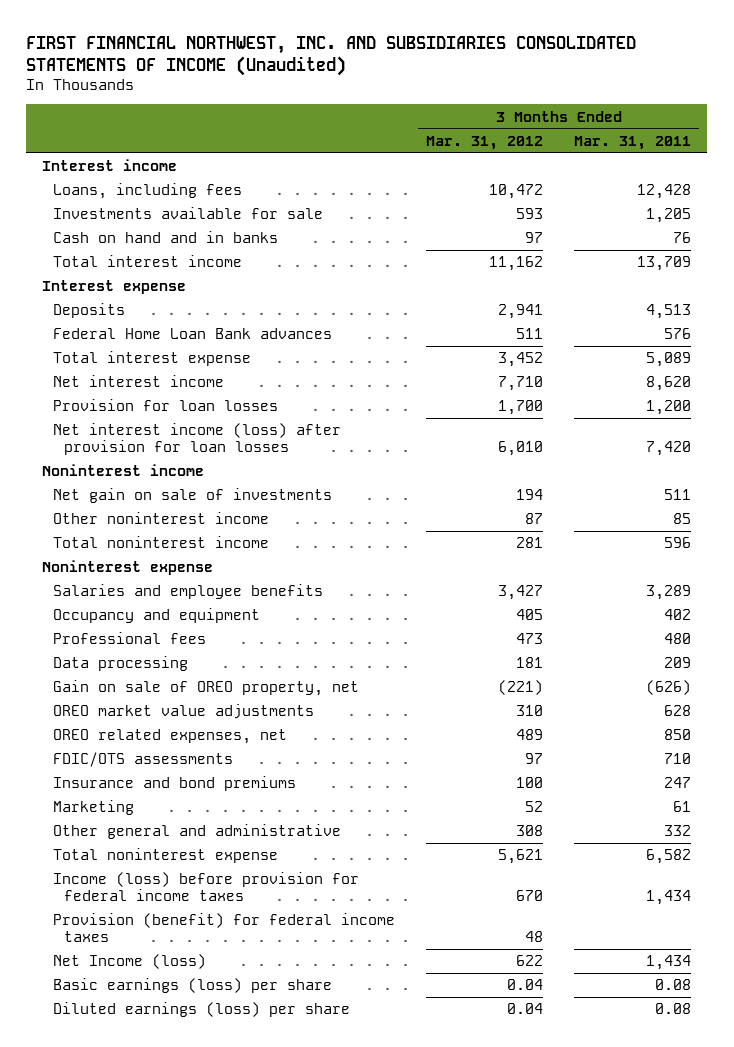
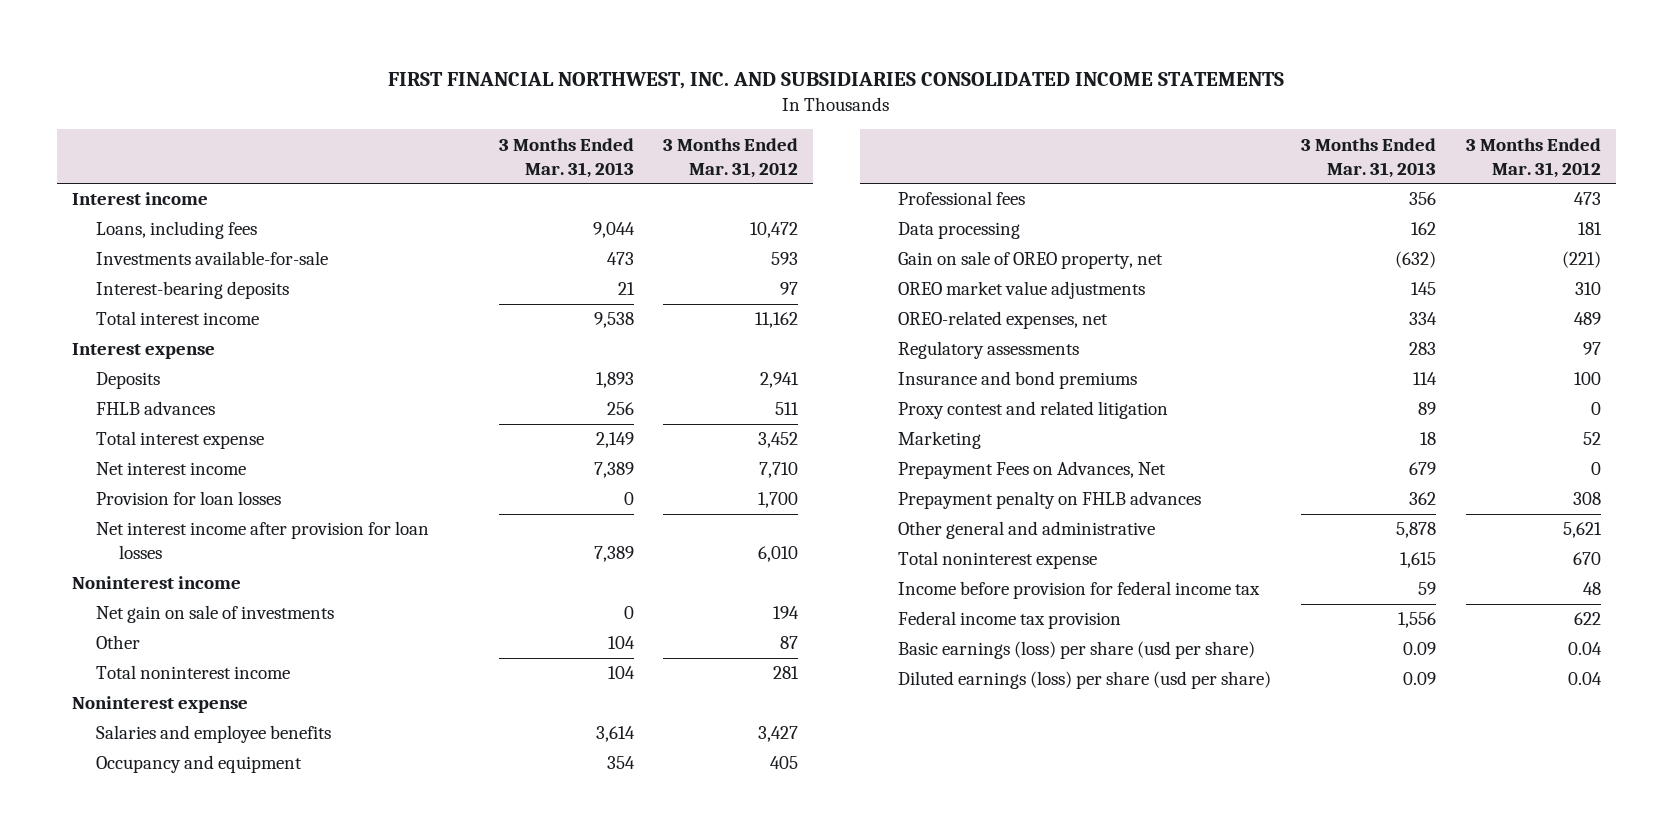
[26,35,637,76] FIRST FINANCIAL NORTHWEST, INC. AND SUBSIDIARIES CONSOLIDATED STATEMENTS OF INCOME (Unaudited) -> [388,71,1285,89] FIRST FINANCIAL NORTHWEST, INC. AND SUBSIDIARIES CONSOLIDATED INCOME STATEMENTS
[574,135,692,150] Mar. 31, 2011 -> none
none -> [498,137,634,178] 3 Months Ended Mar. 31, 2013
[52,207,323,220] Investments available for sale -> [95,251,328,266] Investments available-for-sale
[52,231,278,244] Cash on hand and in banks -> [95,281,289,300] Interest-bearing deposits
[52,328,332,340] Federal Home Loan Bank advances -> [95,401,215,416] FHLB advances
[52,423,341,456] Net interest income (loss) after provision for loan losses -> [95,521,429,560] Net interest income after provision for loan losses
[52,512,269,525] Other noninterest income -> [95,635,140,650] Other
[52,729,287,745] OREO related expenses, net -> [898,311,1109,330] OREO-related expenses, net
[52,752,233,768] FDIC/OTS assessments -> [898,341,1080,360] Regulatory assessments
none -> [898,401,1169,420] Proxy contest and related litigation
[52,872,359,902] Income (loss) before provision for federal income taxes -> none
none -> [898,461,1167,480] Prepayment Fees on Advances, Net
none -> [898,491,1202,510] Prepayment penalty on FHLB advances
[516,825,544,837] 308 -> [1562,522,1602,539] 5,621
[498,849,544,865] 5,621 -> [1572,552,1601,566] 670
[52,913,395,943] Provision (benefit) for federal income taxes -> [898,581,1261,600] Income before provision for federal income tax
[52,954,206,970] Net Income (loss) -> [898,611,1122,630] Federal income tax provision
[52,978,332,994] Basic earnings (loss) per share -> [898,641,1256,660] Basic earnings (loss) per share (usd per share)
[52,1002,350,1018] Diluted earnings (loss) per share -> [898,671,1272,690] Diluted earnings (loss) per share (usd per share)

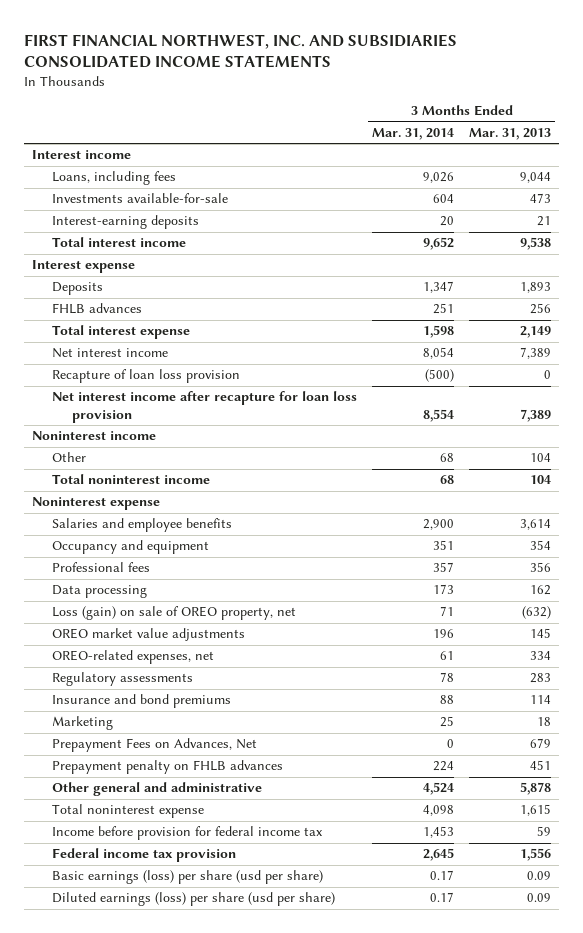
[663,137,799,178] 3 Months Ended Mar. 31, 2012 -> none
none -> [372,128,455,141] Mar. 31, 2014
[95,281,289,300] Interest-bearing deposits -> [51,215,199,230] Interest-earning deposits
[95,491,281,506] Provision for loan losses -> [51,369,240,384] Recapture of loan loss provision
[95,521,429,560] Net interest income after provision for loan losses -> [51,391,357,424] Net interest income after recapture for loan loss provision
[95,605,334,624] Net gain on sale of investments -> none
[898,251,1164,270] Gain on sale of OREO property, net -> [51,606,296,621] Loss (gain) on sale of OREO property, net
[898,401,1169,420] Proxy contest and related litigation -> none
[1408,492,1436,506] 362 -> [530,760,552,771] 451

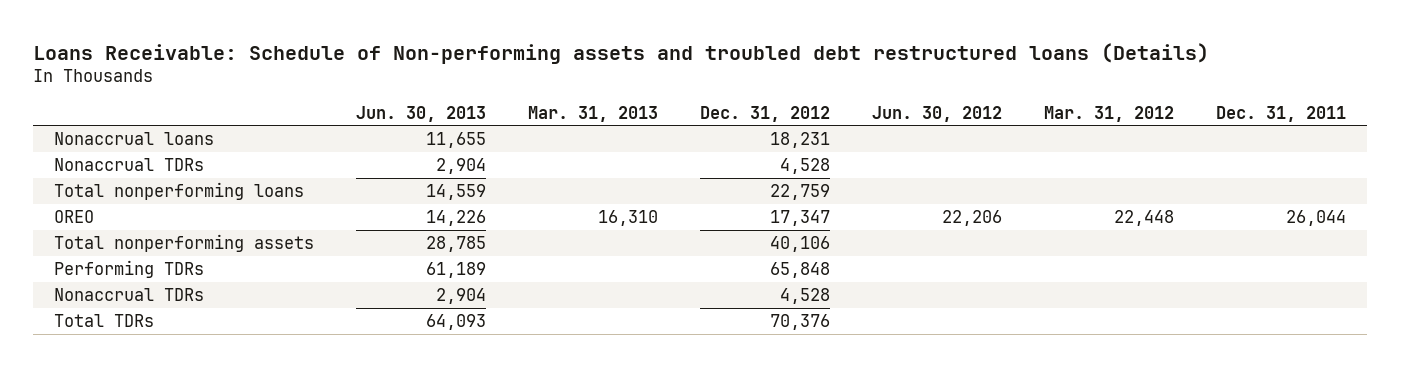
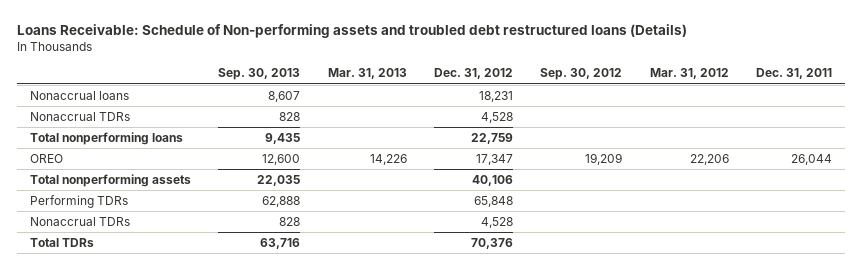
[356,105,487,122] Jun. 30, 2013 -> none
[872,105,1003,122] Jun. 30, 2012 -> none
none -> [218,68,301,81] Sep. 30, 2013
none -> [540,68,623,81] Sep. 30, 2012
[598,210,659,227] 16,310 -> [369,153,407,165] 14,226
[1114,210,1175,227] 22,448 -> [689,153,729,165] 22,206

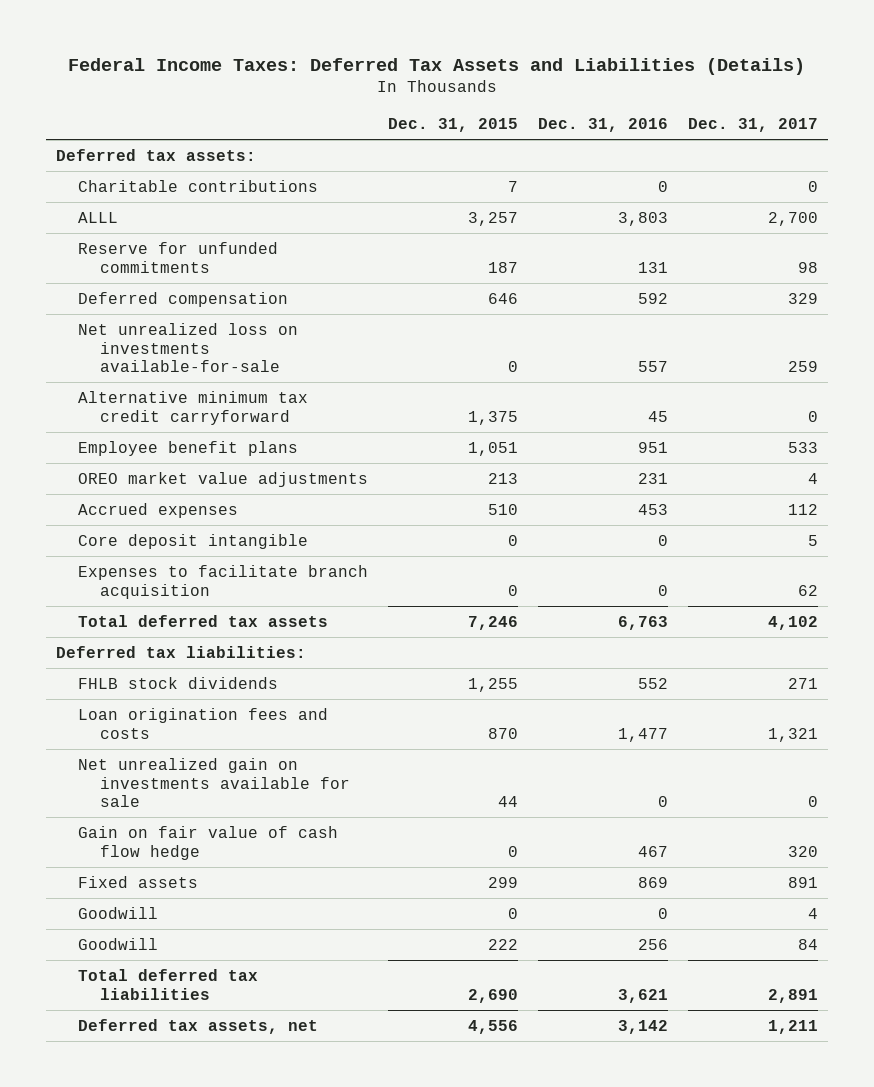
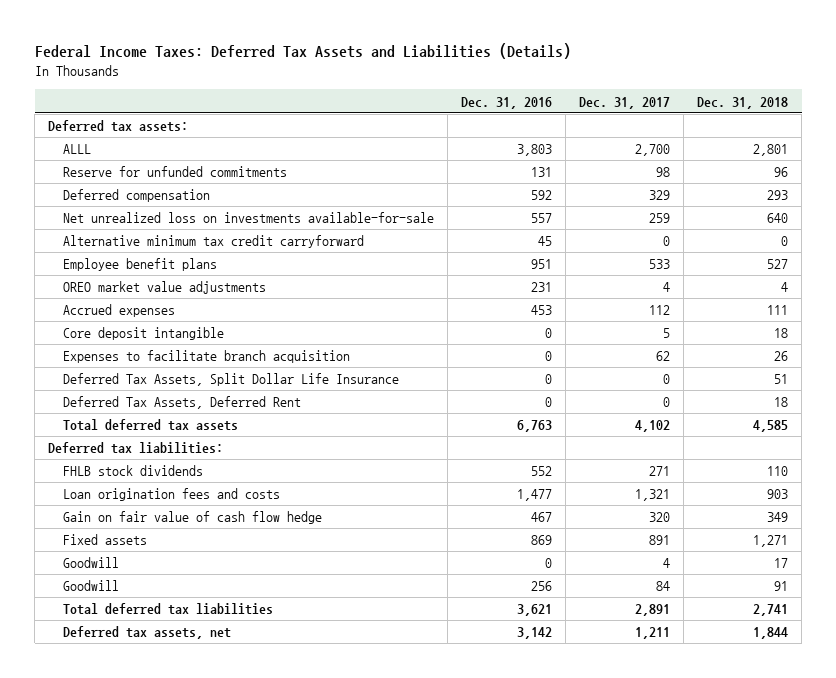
[388,118,519,133] Dec. 31, 2015 -> none
none -> [697,96,789,109] Dec. 31, 2018
[77,179,318,192] Charitable contributions -> none
none -> [62,373,399,387] Deferred Tax Assets, Split Dollar Life Insurance
none -> [62,396,301,410] Deferred Tax Assets, Deferred Rent
[77,757,350,808] Net unrealized gain on investments available for sale -> none

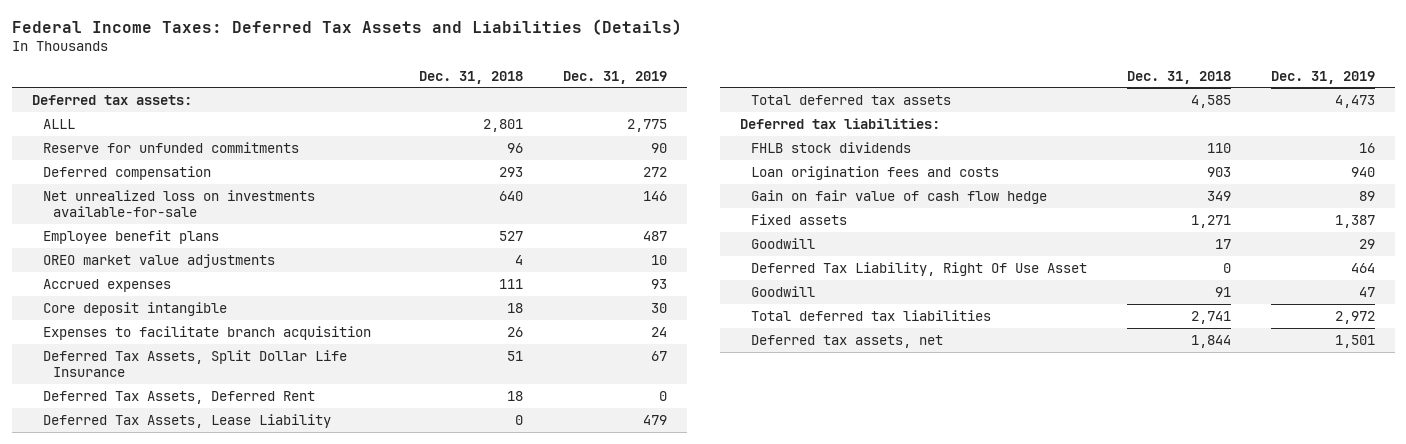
[461,96,553,109] Dec. 31, 2016 -> none
[579,96,671,109] Dec. 31, 2017 -> none
none -> [562,70,667,84] Dec. 31, 2019
[62,235,364,249] Alternative minimum tax credit carryforward -> none
none -> [42,413,331,428] Deferred Tax Assets, Lease Liability
none -> [750,261,1087,276] Deferred Tax Liability, Right Of Use Asset

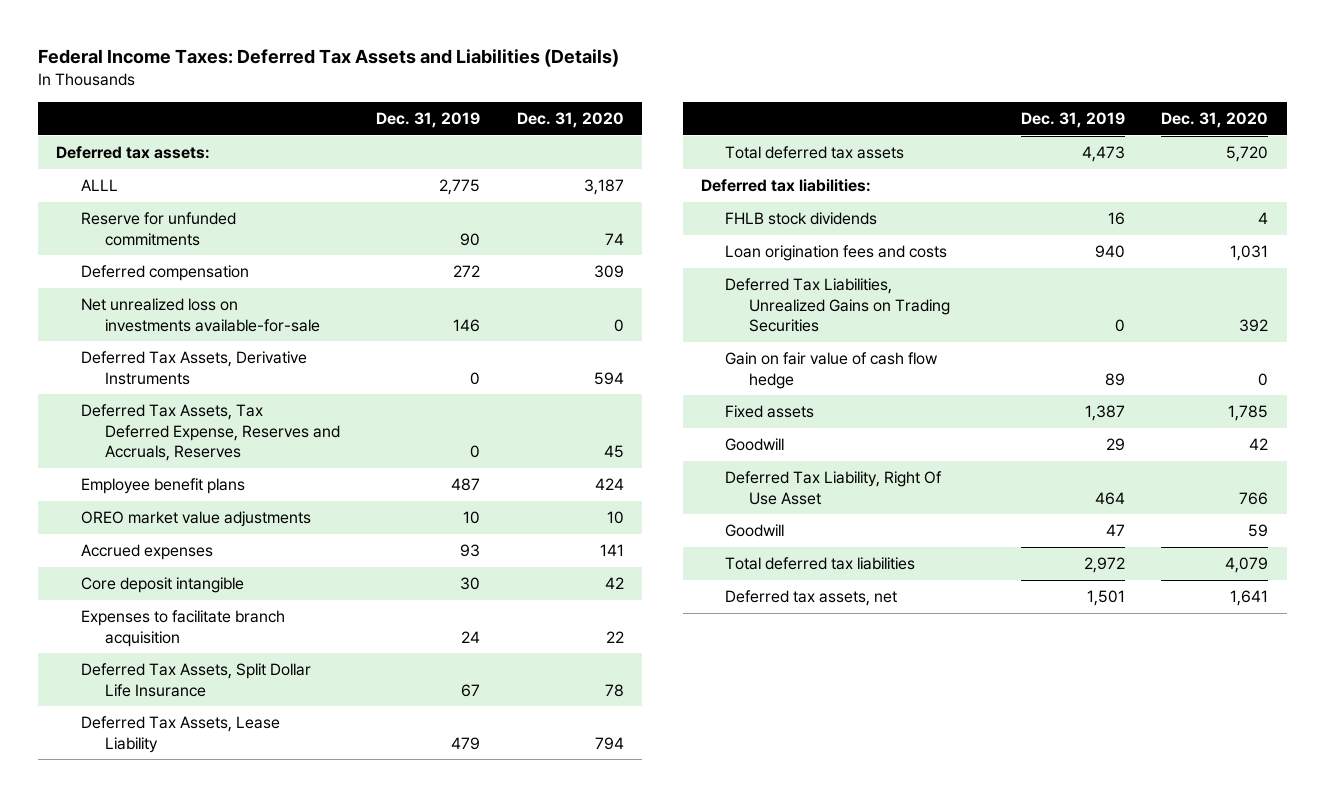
[418,70,523,84] Dec. 31, 2018 -> none
none -> [516,111,624,128] Dec. 31, 2020
none -> [80,351,307,385] Deferred Tax Assets, Derivative Instruments
none -> [80,404,340,461] Deferred Tax Assets, Tax Deferred Expense, Reserves and Accruals, Reserves
[42,390,315,404] Deferred Tax Assets, Deferred Rent -> none
none -> [725,278,951,332] Deferred Tax Liabilities, Unrealized Gains on Trading Securities

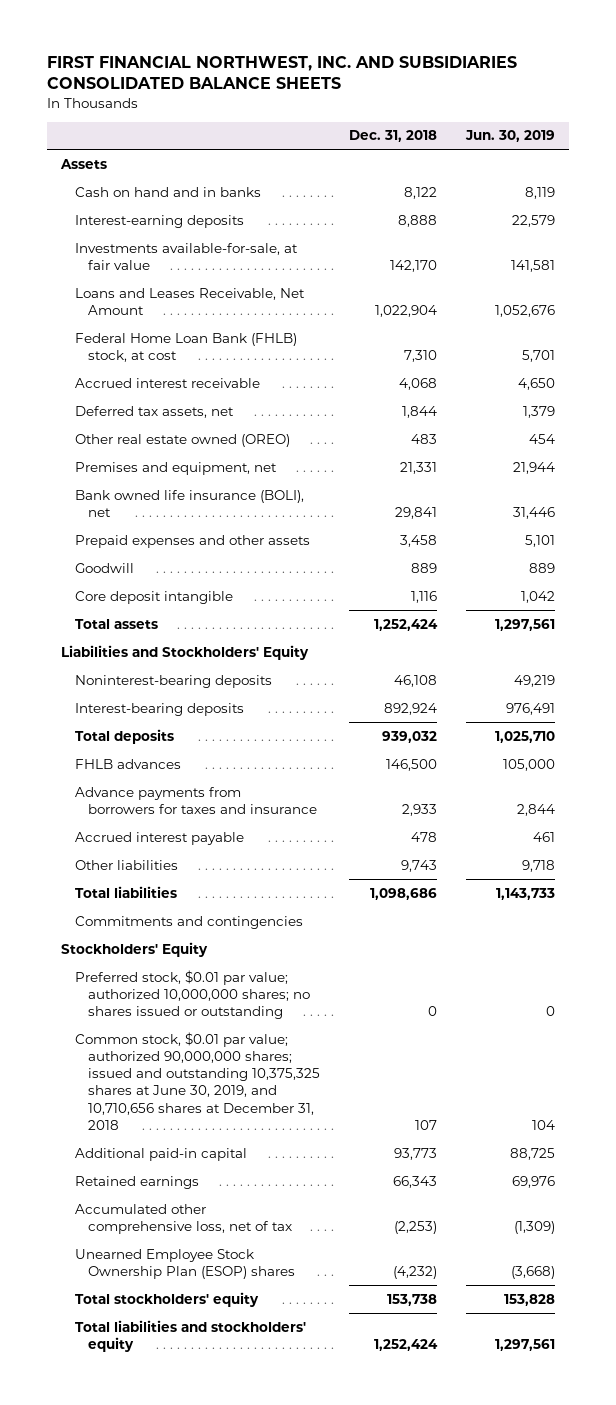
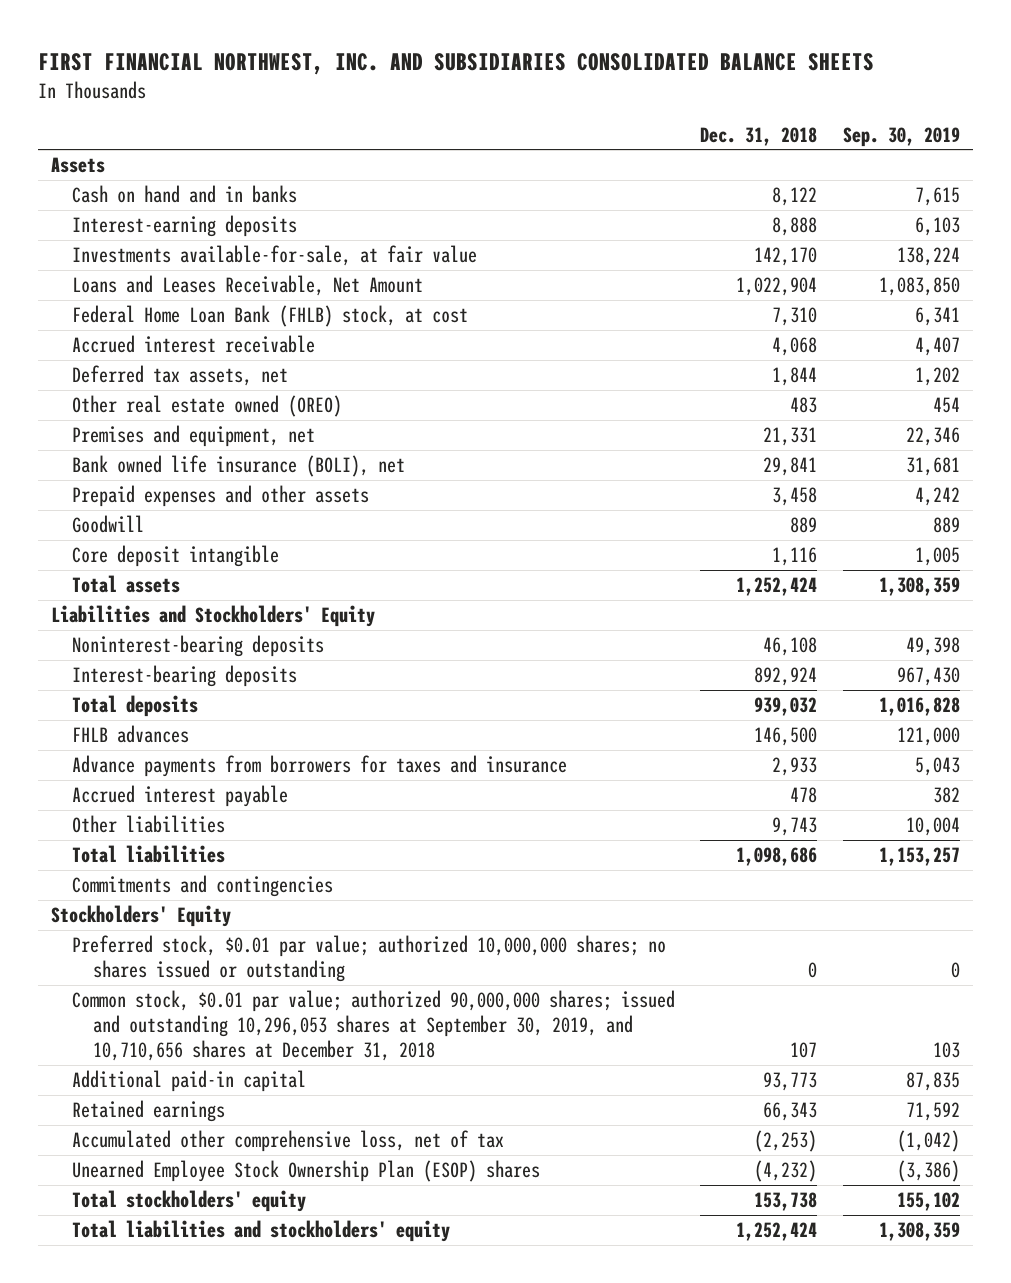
[464,130,555,143] Jun. 30, 2019 -> none
none -> [842,126,960,147] Sep. 30, 2019
[74,1031,320,1130] Common stock, $0.01 par value; authorized 90,000,000 shares; issued and outstanding 10,375,325 shares at June 30, 2019, and 10,710,656 shares at December 31, 2018 -> [71,990,675,1062] Common stock, $0.01 par value; authorized 90,000,000 shares; issued and outstanding 10,296,053 shares at September 30, 2019, and 10,710,656 shares at December 31, 2018

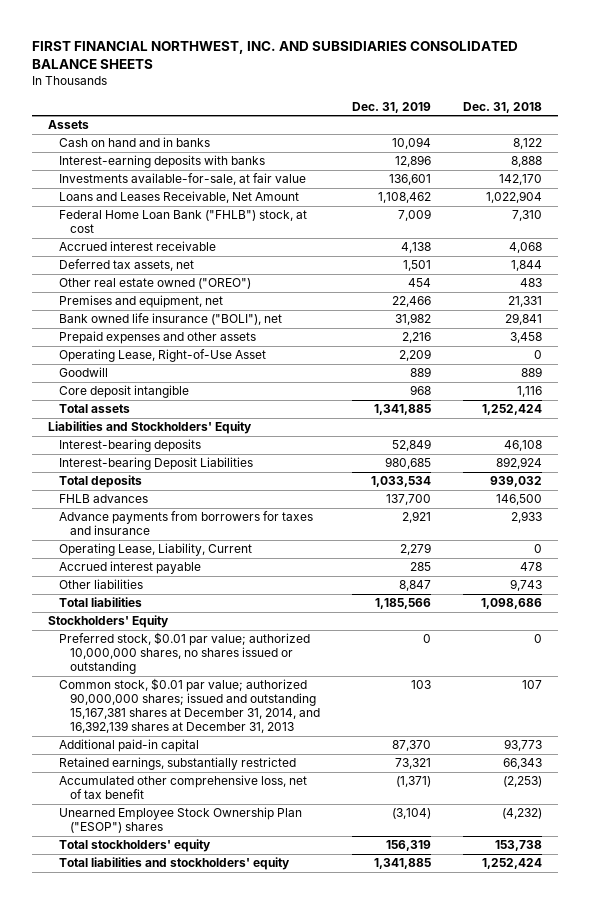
[842,126,960,147] Sep. 30, 2019 -> none
none -> [351,101,431,113] Dec. 31, 2019
[71,215,297,238] Interest-earning deposits -> [58,155,265,169] Interest-earning deposits with banks
[71,305,468,328] Federal Home Loan Bank (FHLB) stock, at cost -> [58,210,307,234] Federal Home Loan Bank ("FHLB") stock, at cost
[71,395,342,418] Other real estate owned (OREO) -> [58,278,251,290] Other real estate owned ("OREO")
[71,455,405,478] Bank owned life insurance (BOLI), net -> [58,313,282,326] Bank owned life insurance ("BOLI"), net
none -> [58,349,266,363] Operating Lease, Right-of-Use Asset
[71,635,324,658] Noninterest-bearing deposits -> [58,439,201,453] Interest-bearing deposits
[71,665,297,688] Interest-bearing deposits -> [58,457,253,471] Interest-bearing Deposit Liabilities
none -> [58,543,252,557] Operating Lease, Liability, Current
[71,875,333,898] Commitments and contingencies -> none
[71,935,666,983] Preferred stock, $0.01 par value; authorized 10,000,000 shares; no shares issued or outstanding -> [58,632,310,675] Preferred stock, $0.01 par value; authorized 10,000,000 shares, no shares issued or outstanding
[71,990,675,1062] Common stock, $0.01 par value; authorized 90,000,000 shares; issued and outstanding 10,296,053 shares at September 30, 2019, and 10,710,656 shares at December 31, 2018 -> [58,678,320,734] Common stock, $0.01 par value; authorized 90,000,000 shares; issued and outstanding 15,167,381 shares at December 31, 2014, and 16,392,139 shares at December 31, 2013
[71,1100,225,1123] Retained earnings -> [58,757,296,771] Retained earnings, substantially restricted
[71,1130,504,1153] Accumulated other comprehensive loss, net of tax -> [58,775,307,800] Accumulated other comprehensive loss, net of tax benefit
[71,1160,540,1183] Unearned Employee Stock Ownership Plan (ESOP) shares -> [58,807,302,834] Unearned Employee Stock Ownership Plan ("ESOP") shares

